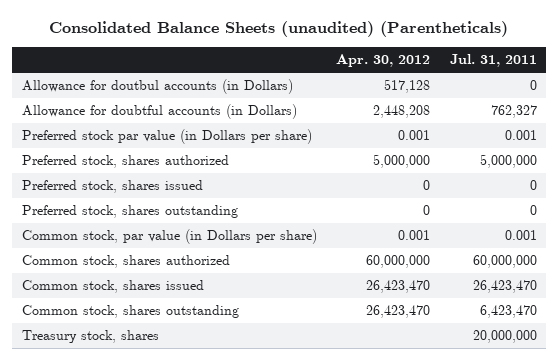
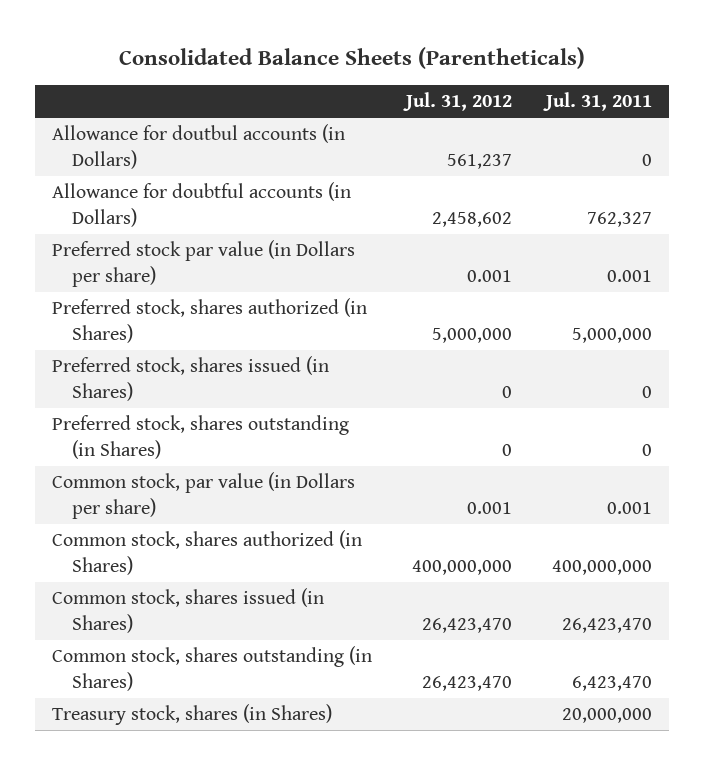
[49,21,509,38] Consolidated Balance Sheets (unaudited) (Parentheticals) -> [119,47,586,70] Consolidated Balance Sheets (Parentheticals)
[336,54,431,68] Apr. 30, 2012 -> none
none -> [403,92,513,112] Jul. 31, 2012
[21,155,229,169] Preferred stock, shares authorized -> [52,298,368,343] Preferred stock, shares authorized (in Shares)
[21,180,203,194] Preferred stock, shares issued -> [52,356,330,401] Preferred stock, shares issued (in Shares)
[21,205,238,219] Preferred stock, shares outstanding -> [52,415,350,459] Preferred stock, shares outstanding (in Shares)
[21,255,230,269] Common stock, shares authorized -> [52,530,363,575] Common stock, shares authorized (in Shares)
[472,255,537,269] 60,000,000 -> [552,559,653,575] 400,000,000
[21,280,204,294] Common stock, shares issued -> [52,588,325,633] Common stock, shares issued (in Shares)
[21,305,239,319] Common stock, shares outstanding -> [52,646,373,691] Common stock, shares outstanding (in Shares)
[21,330,159,344] Treasury stock, shares -> [52,704,333,726] Treasury stock, shares (in Shares)

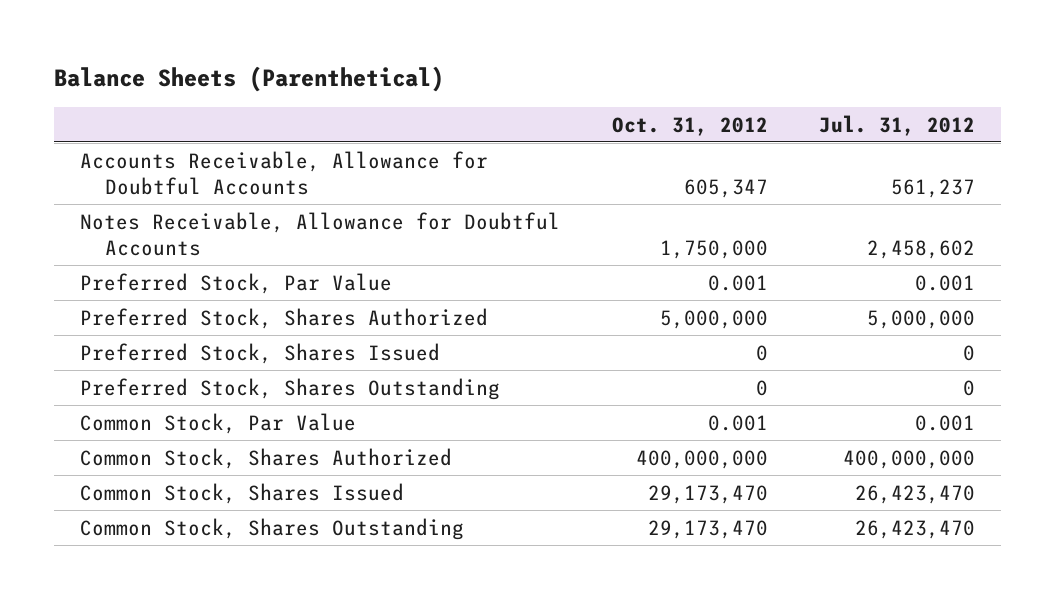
[119,47,586,70] Consolidated Balance Sheets (Parentheticals) -> [54,66,445,93] Balance Sheets (Parenthetical)
[543,92,653,112] Jul. 31, 2011 -> none
none -> [611,116,768,136] Oct. 31, 2012
[52,704,333,726] Treasury stock, shares (in Shares) -> none
[52,124,346,169] Allowance for doutbul accounts (in Dollars) -> [80,150,489,195] Accounts Receivable, Allowance for Doubtful Accounts
[52,182,352,227] Allowance for doubtful accounts (in Dollars) -> [80,211,561,256] Notes Receivable, Allowance for Doubtful Accounts
[52,240,356,287] Preferred stock par value (in Dollars per share) -> [80,272,393,294] Preferred Stock, Par Value
[52,298,368,343] Preferred stock, shares authorized (in Shares) -> [80,307,489,329] Preferred Stock, Shares Authorized
[52,356,330,401] Preferred stock, shares issued (in Shares) -> [80,342,441,364] Preferred Stock, Shares Issued
[52,415,350,459] Preferred stock, shares outstanding (in Shares) -> [80,377,501,400] Preferred Stock, Shares Outstanding
[52,472,356,519] Common stock, par value (in Dollars per share) -> [80,412,357,434] Common Stock, Par Value
[52,530,363,575] Common stock, shares authorized (in Shares) -> [80,447,453,469] Common Stock, Shares Authorized
[52,588,325,633] Common stock, shares issued (in Shares) -> [80,482,405,504] Common Stock, Shares Issued
[52,646,373,691] Common stock, shares outstanding (in Shares) -> [80,517,465,540] Common Stock, Shares Outstanding

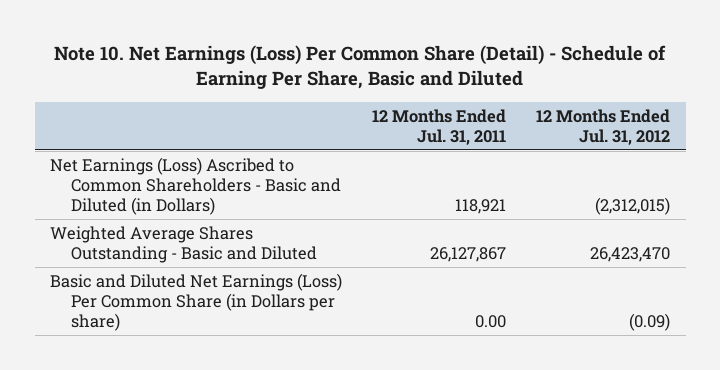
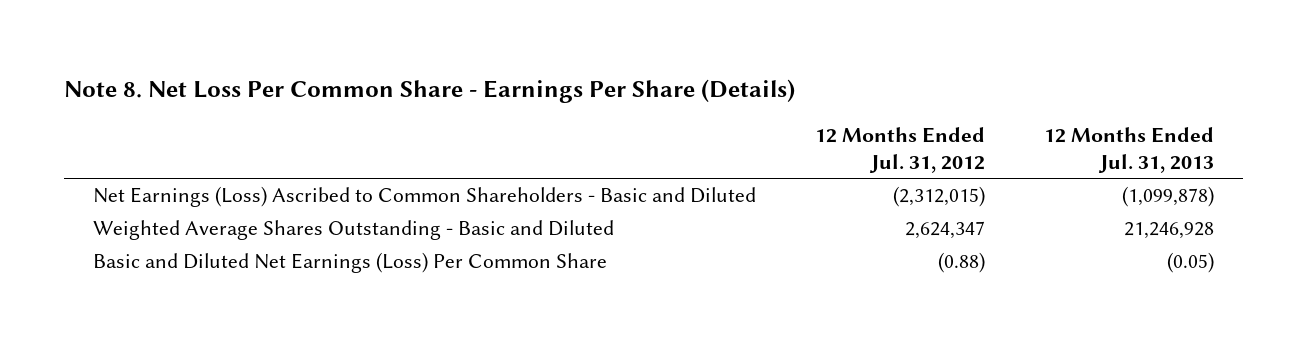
[54,45,667,90] Note 10. Net Earnings (Loss) Per Common Share (Detail) - Schedule of Earning Per Share, Basic and Diluted -> [63,79,795,104] Note 8. Net Loss Per Common Share - Earnings Per Share (Details)
[372,108,507,145] 12 Months Ended Jul. 31, 2011 -> none
none -> [1044,126,1215,173] 12 Months Ended Jul. 31, 2013
[49,156,342,215] Net Earnings (Loss) Ascribed to Common Shareholders - Basic and Diluted (in Dollars) -> [93,186,757,208] Net Earnings (Loss) Ascribed to Common Shareholders - Basic and Diluted
[590,246,671,262] 26,423,470 -> [905,221,986,240] 2,624,347
[49,272,342,331] Basic and Diluted Net Earnings (Loss) Per Common Share (in Dollars per share) -> [93,252,608,274] Basic and Diluted Net Earnings (Loss) Per Common Share
[629,312,671,331] (0.09) -> [938,252,986,274] (0.88)

